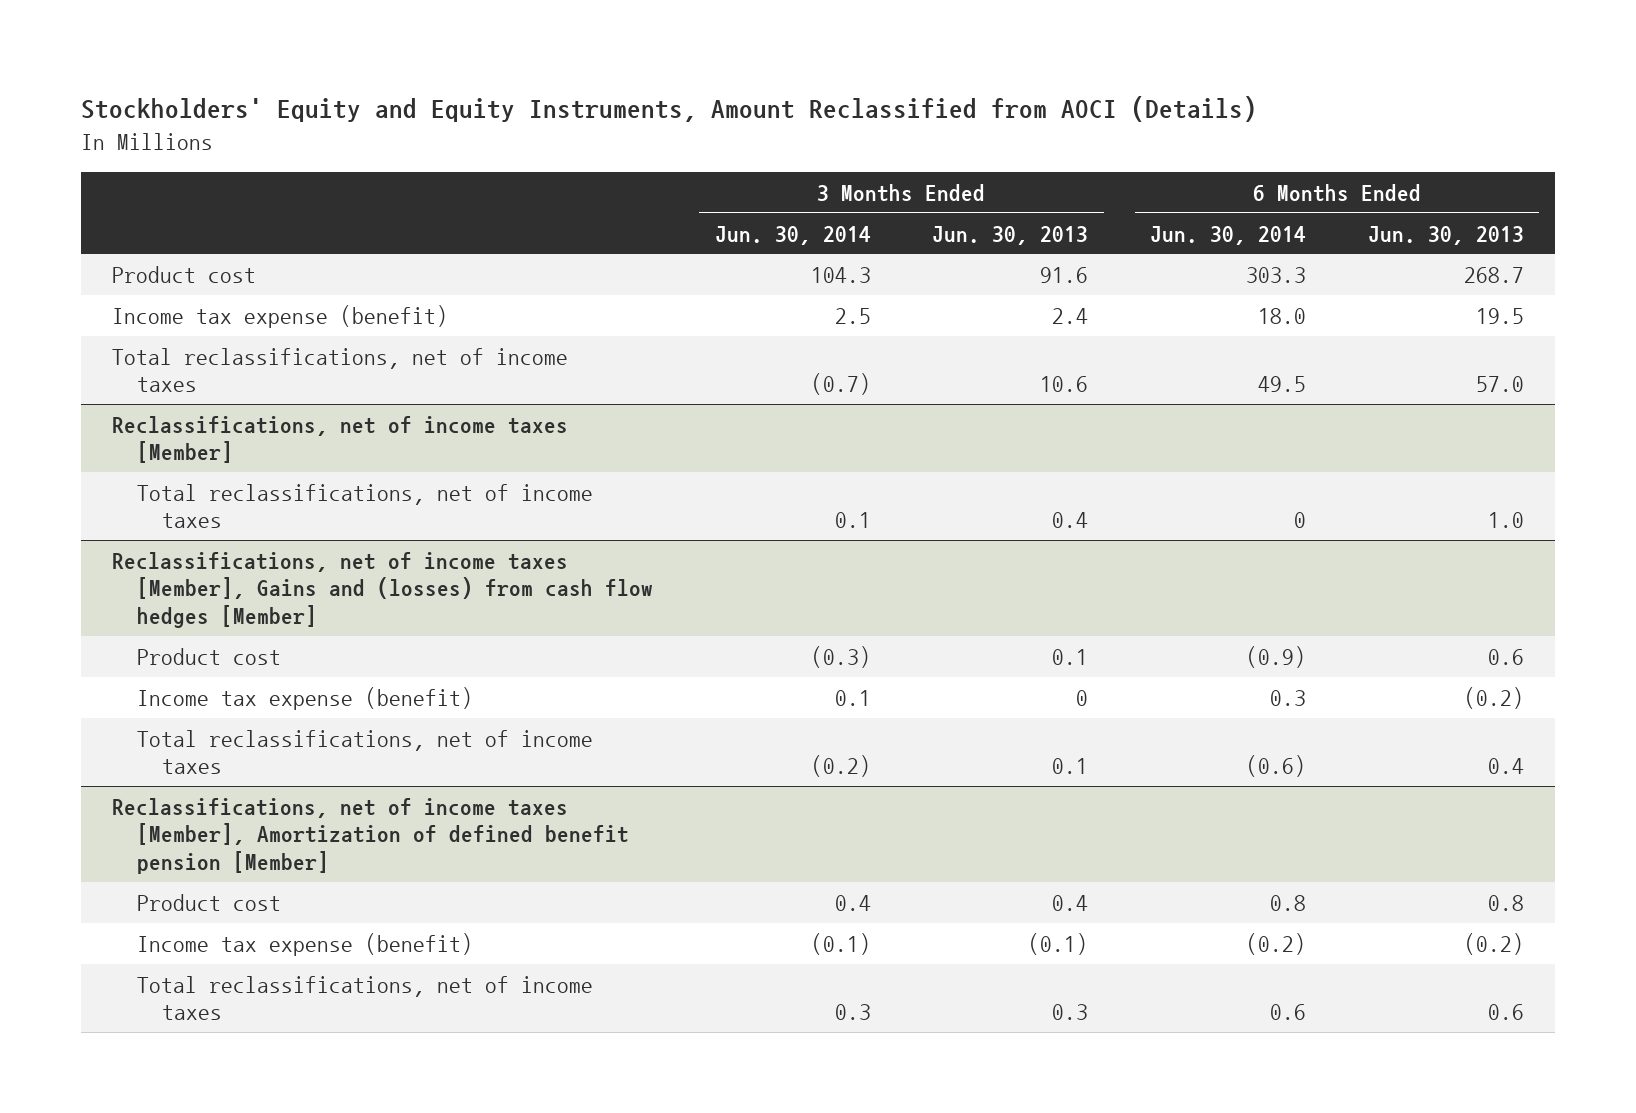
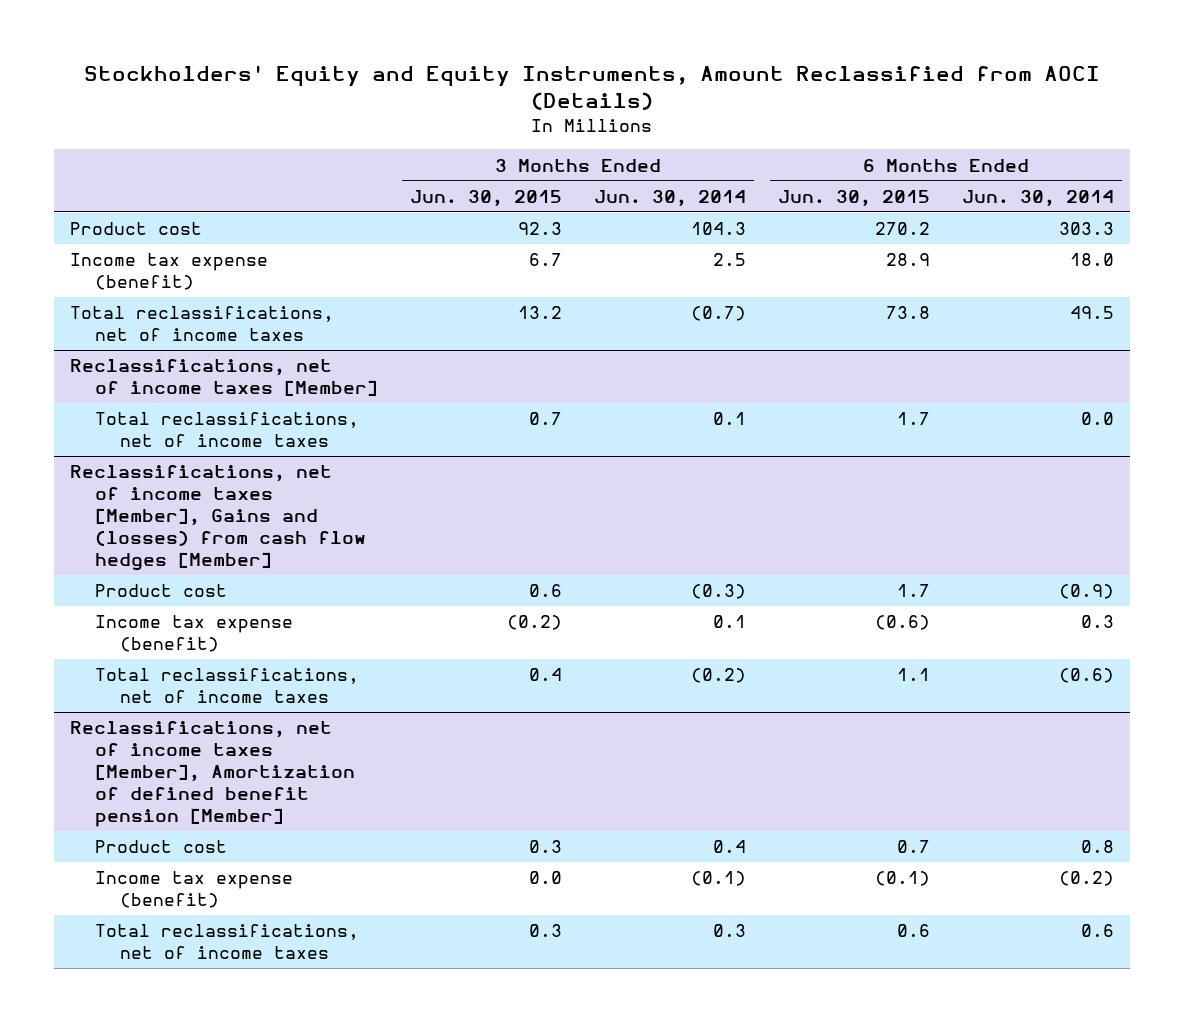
[932,225,1089,245] Jun. 30, 2013 -> none
[1367,225,1524,245] Jun. 30, 2013 -> none
none -> [409,189,562,207] Jun. 30, 2015
none -> [778,189,931,207] Jun. 30, 2015
[1294,512,1307,529] 0 -> [1081,412,1115,426] 0.0

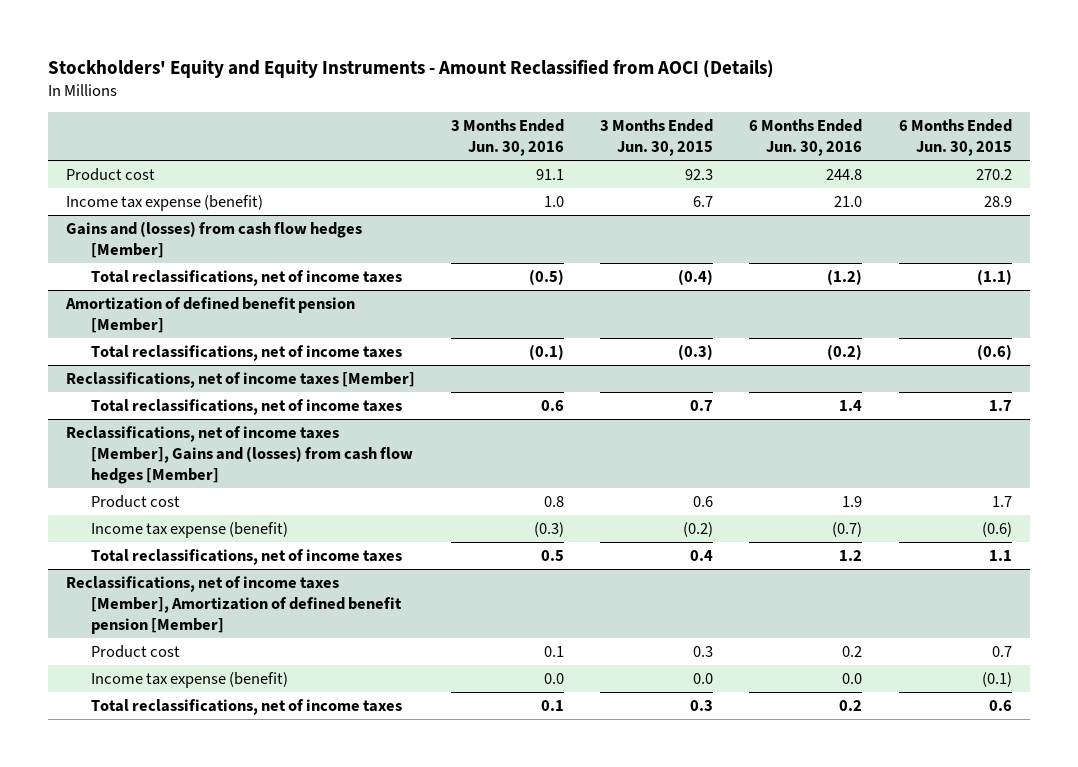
[83,64,1100,111] Stockholders' Equity and Equity Instruments, Amount Reclassified from AOCI (Details) -> [47,58,774,78] Stockholders' Equity and Equity Instruments - Amount Reclassified from AOCI (Details)
[594,189,747,207] Jun. 30, 2014 -> none
[962,189,1115,207] Jun. 30, 2014 -> none
none -> [451,119,565,157] 3 Months Ended Jun. 30, 2016
none -> [749,119,863,157] 6 Months Ended Jun. 30, 2016
none -> [66,221,363,258] Gains and (losses) from cash flow hedges [Member]
[517,306,562,320] 13.2 -> [678,269,714,286] (0.4)
[886,306,931,320] 73.8 -> [976,269,1012,286] (1.1)
none -> [65,297,356,333] Amortization of defined benefit pension [Member]
none -> [91,345,403,362] Total reclassifications, net of income taxes

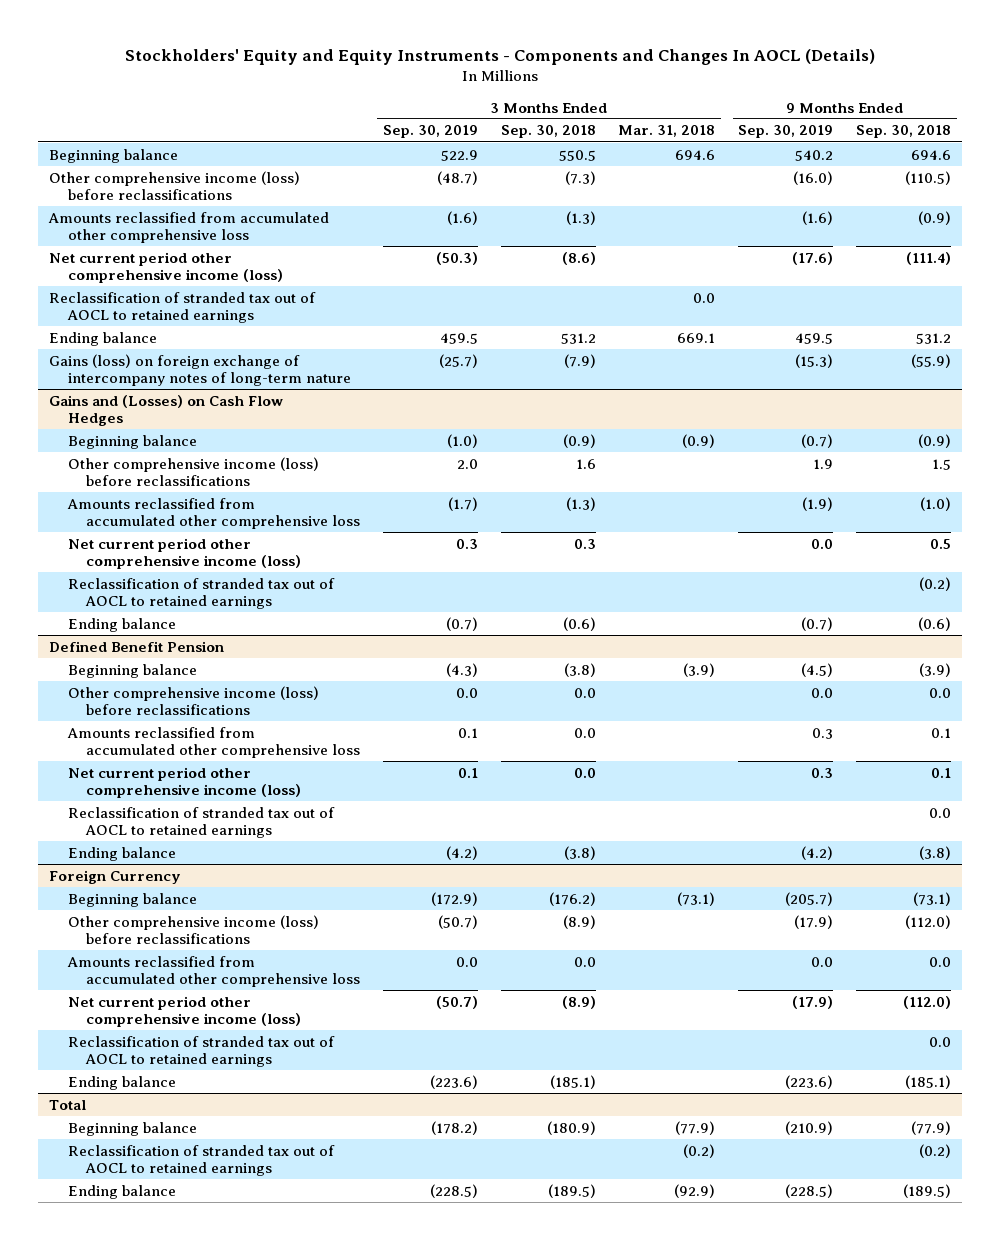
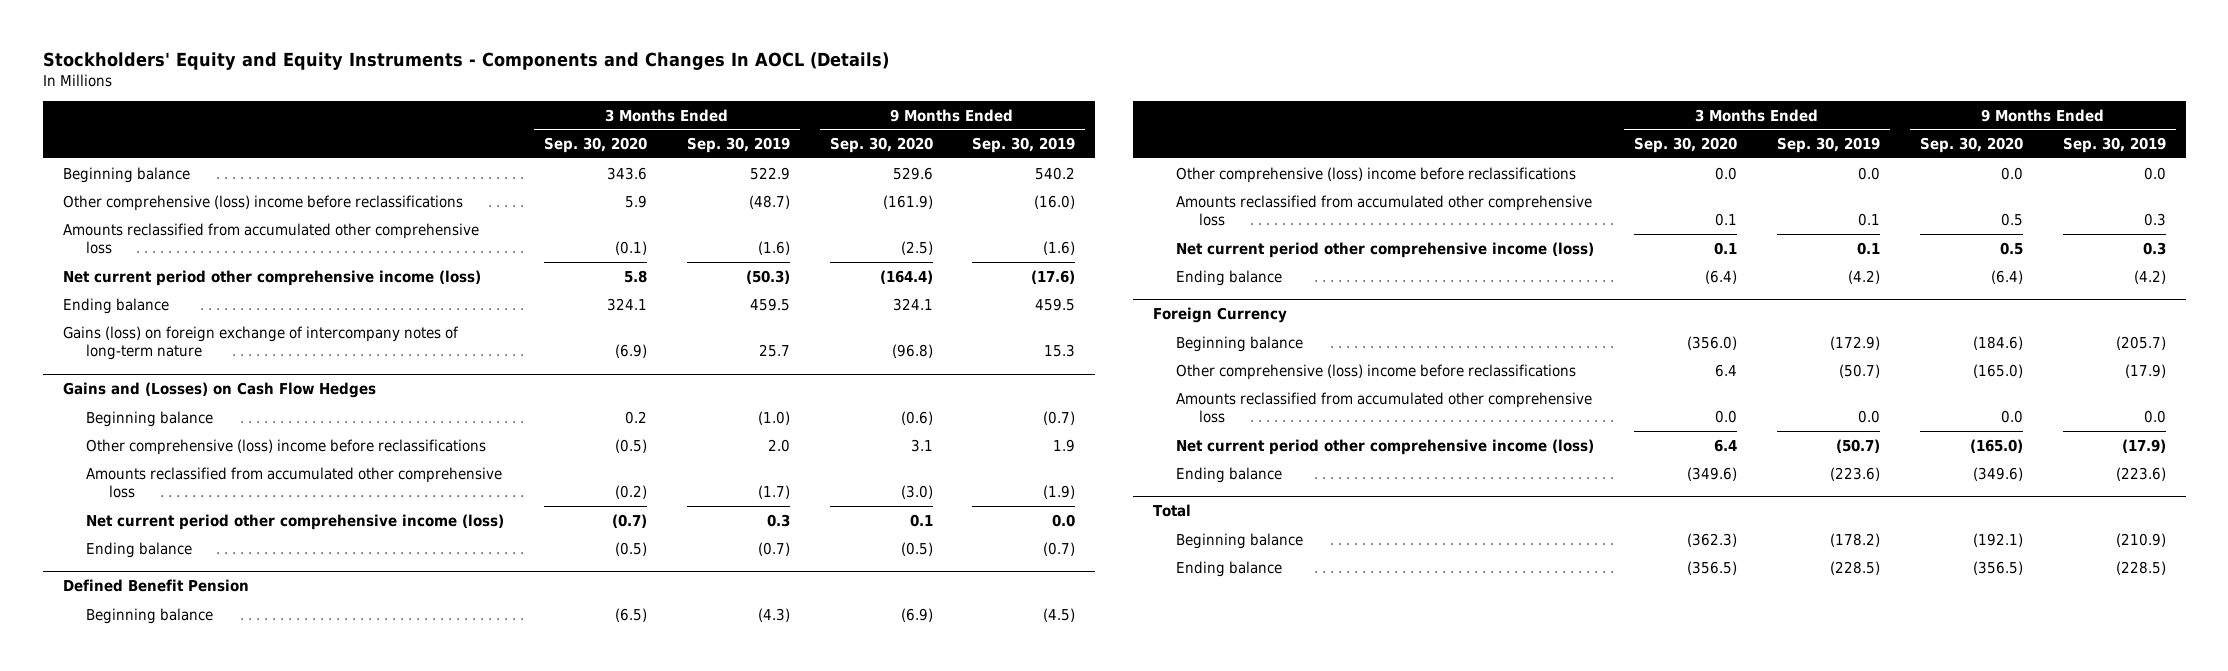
[500,125,596,139] Sep. 30, 2018 -> none
[618,125,716,138] Mar. 31, 2018 -> none
[856,125,952,139] Sep. 30, 2018 -> none
none -> [543,136,647,153] Sep. 30, 2020
none -> [829,136,933,153] Sep. 30, 2020
[49,170,301,201] Other comprehensive income (loss) before reclassifications -> [62,194,463,211] Other comprehensive (loss) income before reclassifications
[49,291,317,324] Reclassification of stranded tax out of AOCL to retained earnings -> none
[438,353,478,368] (25.7) -> [758,344,790,358] 25.7
[795,353,834,368] (15.3) -> [1044,344,1076,358] 15.3
[67,456,319,487] Other comprehensive income (loss) before reclassifications -> [85,438,486,455] Other comprehensive (loss) income before reclassifications
[67,577,335,610] Reclassification of stranded tax out of AOCL to retained earnings -> none
[67,685,319,716] Other comprehensive income (loss) before reclassifications -> [1176,166,1577,183] Other comprehensive (loss) income before reclassifications
[67,806,335,839] Reclassification of stranded tax out of AOCL to retained earnings -> none
[67,914,319,945] Other comprehensive income (loss) before reclassifications -> [1176,363,1577,380] Other comprehensive (loss) income before reclassifications
[67,1035,335,1068] Reclassification of stranded tax out of AOCL to retained earnings -> none
[67,1144,335,1177] Reclassification of stranded tax out of AOCL to retained earnings -> none

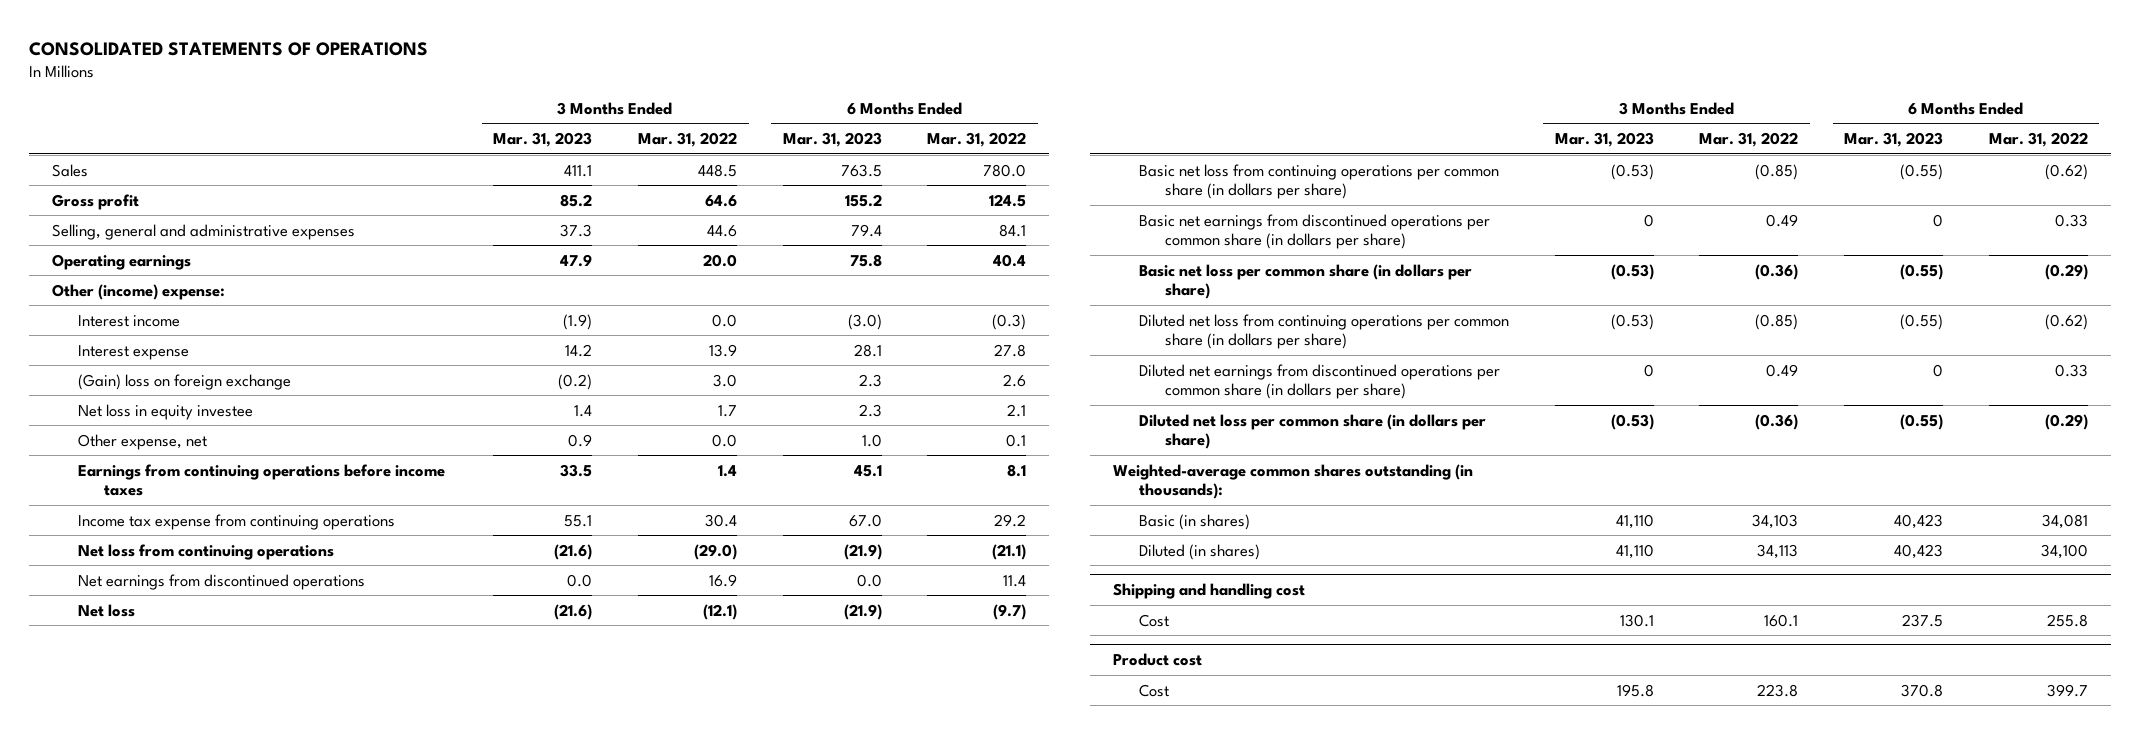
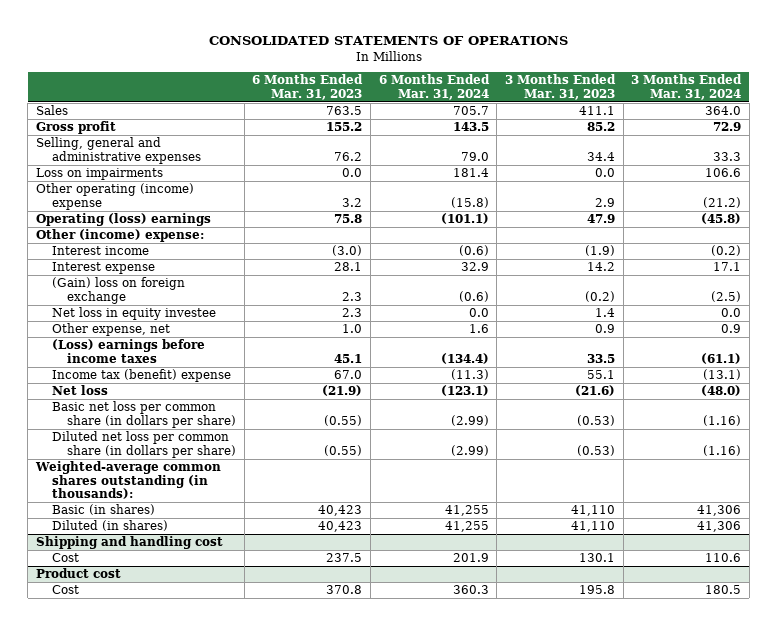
[638,132,738,148] Mar. 31, 2022 -> none
[927,132,1027,148] Mar. 31, 2022 -> none
none -> [378,74,490,100] 6 Months Ended Mar. 31, 2024
none -> [631,74,743,100] 3 Months Ended Mar. 31, 2024
[560,223,593,237] 37.3 -> [586,151,615,161] 34.4
[850,223,882,237] 79.4 -> [334,151,363,161] 76.2
none -> [36,168,164,181] Loss on impairments
none -> [36,183,195,210] Other operating (income) expense
[51,253,191,270] Operating earnings -> [36,213,212,227] Operating (loss) earnings
[77,543,334,560] Net loss from continuing operations -> none
[77,573,365,590] Net earnings from discontinued operations -> none
[77,463,445,497] Earnings from continuing operations before income taxes -> [51,339,205,363] (Loss) earnings before income taxes
[77,513,395,530] Income tax expense from continuing operations -> [51,369,231,383] Income tax (benefit) expense
[1139,163,1500,200] Basic net loss from continuing operations per common share (in dollars per share) -> none
[1139,213,1491,250] Basic net earnings from discontinued operations per common share (in dollars per share) -> none
[1139,313,1510,350] Diluted net loss from continuing operations per common share (in dollars per share) -> none
[1139,363,1501,400] Diluted net earnings from discontinued operations per common share (in dollars per share) -> none

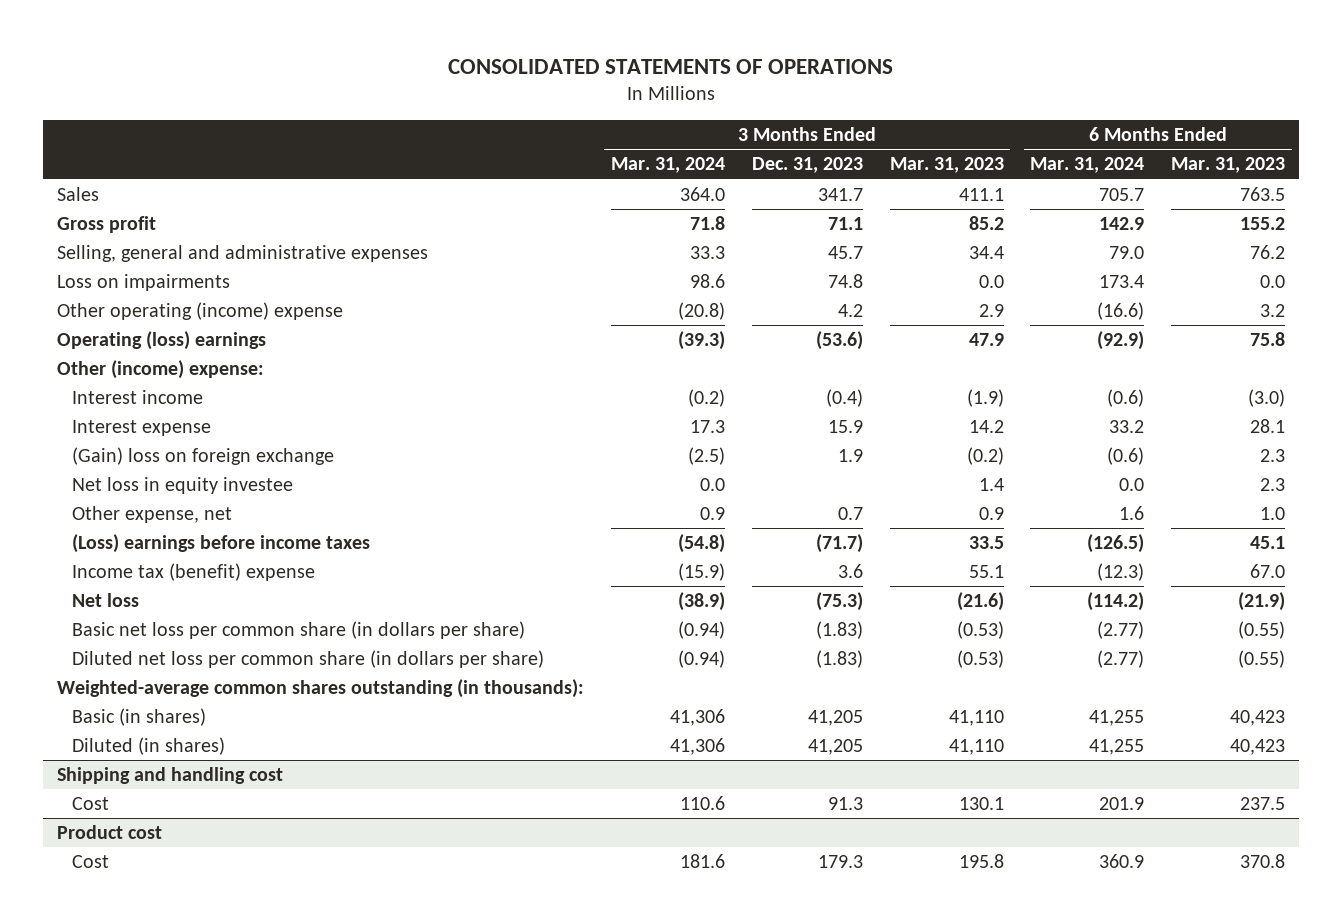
none -> [751,157,863,174] Dec. 31, 2023
[452,122,489,132] 143.5 -> [1099,217,1145,231] 142.9
[713,122,742,132] 72.9 -> [689,216,725,231] 71.8
[452,168,489,178] 181.4 -> [1099,275,1145,289] 173.4
[705,168,742,178] 106.6 -> [689,274,725,289] 98.6
[450,196,489,208] (15.8) -> [1097,302,1145,321] (16.6)
[703,196,742,208] (21.2) -> [677,302,725,321] (20.8)
[440,213,489,225] (101.1) -> [1097,331,1145,351] (92.9)
[701,213,742,225] (45.8) -> [677,331,725,351] (39.3)
[460,262,489,272] 32.9 -> [1109,420,1145,434] 33.2
[713,262,742,272] 17.1 -> [689,420,725,434] 17.3
[440,352,489,364] (134.4) -> [1087,534,1145,554] (126.5)
[701,352,742,364] (61.1) -> [677,534,725,554] (54.8)
[450,369,489,381] (11.3) -> [1097,563,1145,582] (12.3)
[703,369,742,381] (13.1) -> [677,563,725,582] (15.9)
[440,385,489,397] (123.1) -> [1087,592,1145,612] (114.2)
[701,385,742,397] (48.0) -> [677,592,725,612] (38.9)
[450,414,489,426] (2.99) -> [1097,621,1145,640] (2.77)
[703,414,742,426] (1.16) -> [677,621,725,640] (0.94)
[450,444,489,456] (2.99) -> [1097,650,1145,669] (2.77)
[703,444,742,456] (1.16) -> [677,650,725,669] (0.94)
[452,585,489,595] 360.3 -> [1099,854,1145,869] 360.9
[705,585,742,595] 180.5 -> [679,854,725,869] 181.6

